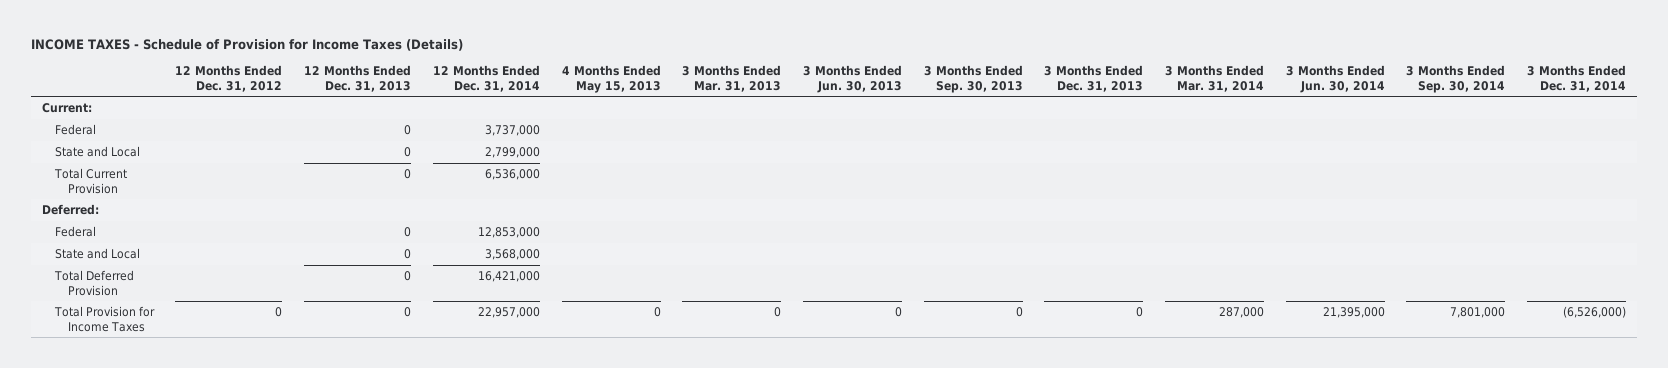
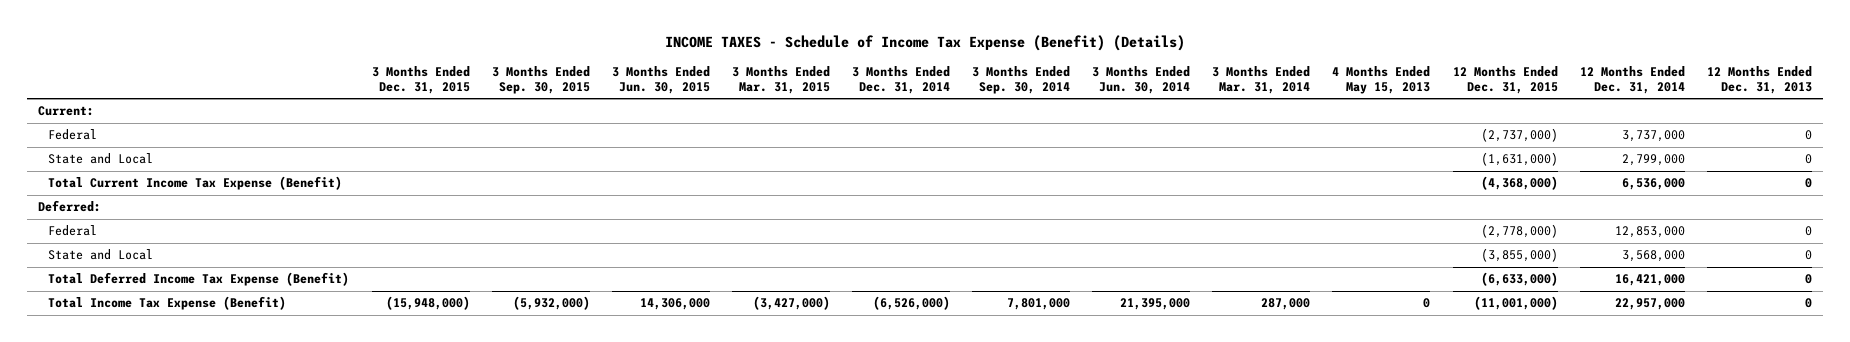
[30,38,463,51] INCOME TAXES - Schedule of Provision for Income Taxes (Details) -> [665,35,1186,52] INCOME TAXES - Schedule of Income Tax Expense (Benefit) (Details)
[175,65,283,92] 12 Months Ended Dec. 31, 2012 -> none
[682,65,782,92] 3 Months Ended Mar. 31, 2013 -> none
[802,65,902,93] 3 Months Ended Jun. 30, 2013 -> none
[923,65,1023,93] 3 Months Ended Sep. 30, 2013 -> none
[1044,65,1144,92] 3 Months Ended Dec. 31, 2013 -> none
none -> [371,66,470,94] 3 Months Ended Dec. 31, 2015
none -> [491,66,590,94] 3 Months Ended Sep. 30, 2015
none -> [611,66,710,94] 3 Months Ended Jun. 30, 2015
none -> [731,66,830,94] 3 Months Ended Mar. 31, 2015
none -> [1452,66,1558,94] 12 Months Ended Dec. 31, 2015
[53,168,127,194] Total Current Provision -> [48,176,343,191] Total Current Income Tax Expense (Benefit)
[53,270,134,296] Total Deferred Provision -> [48,272,350,287] Total Deferred Income Tax Expense (Benefit)
[53,306,155,332] Total Provision for Income Taxes -> [48,296,287,311] Total Income Tax Expense (Benefit)

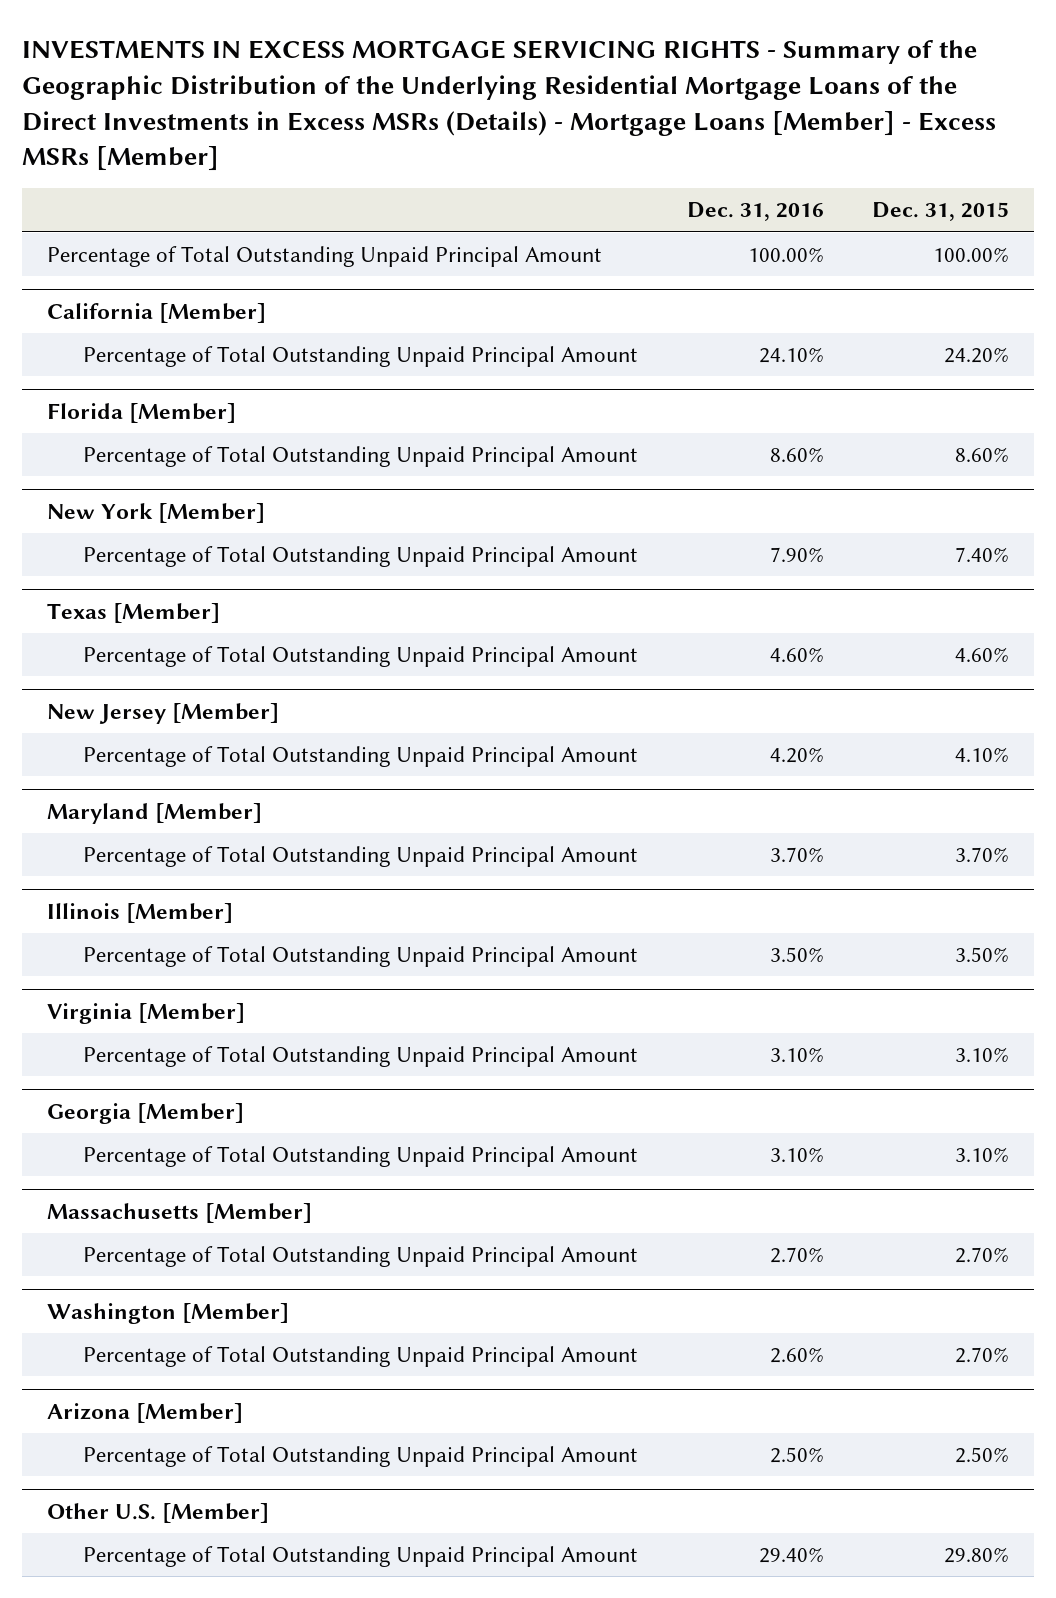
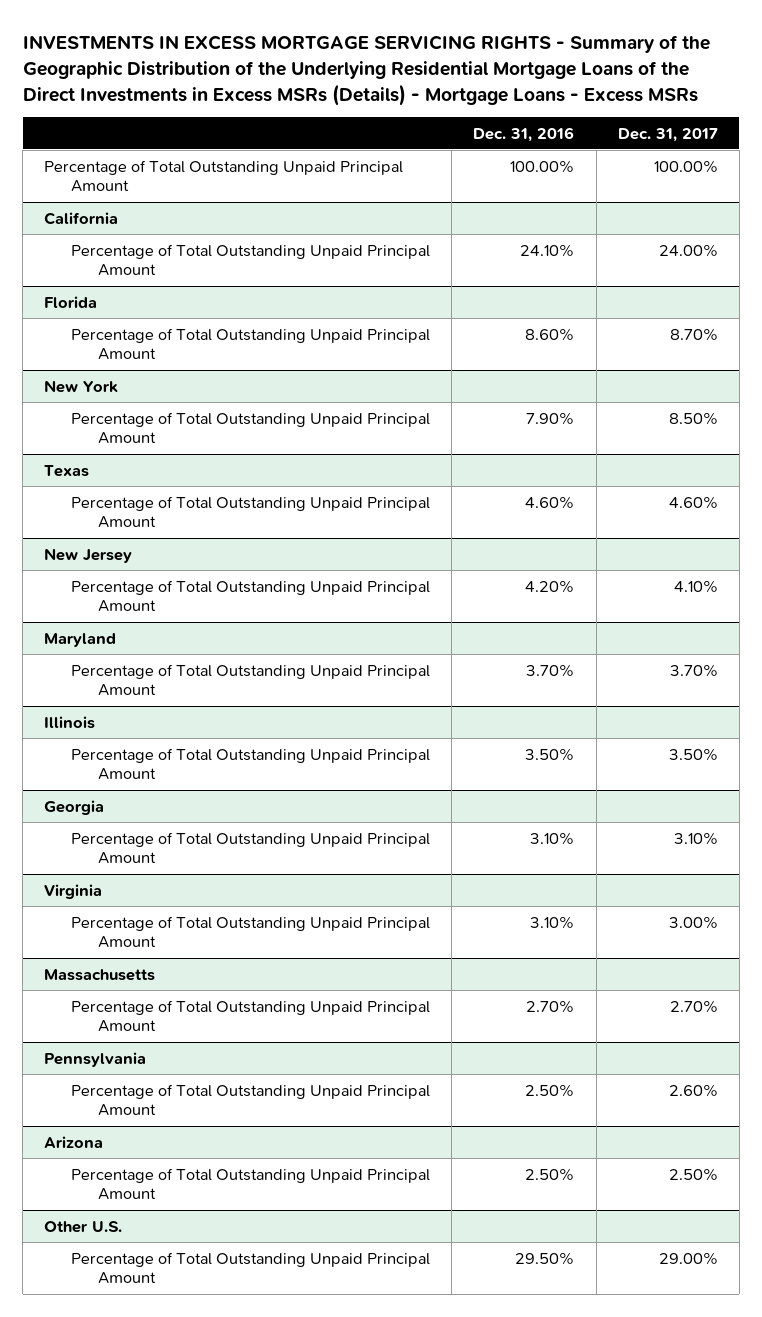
[22,40,997,172] INVESTMENTS IN EXCESS MORTGAGE SERVICING RIGHTS - Summary of the Geographic Distribution of the Underlying Residential Mortgage Loans of the Direct Investments in Excess MSRs (Details) - Mortgage Loans [Member] - Excess MSRs [Member] -> [22,34,710,106] INVESTMENTS IN EXCESS MORTGAGE SERVICING RIGHTS - Summary of the Geographic Distribution of the Underlying Residential Mortgage Loans of the Direct Investments in Excess MSRs (Details) - Mortgage Loans - Excess MSRs
[872,202,1010,222] Dec. 31, 2015 -> none
none -> [617,127,718,142] Dec. 31, 2017
[46,302,266,323] California [Member] -> [44,211,119,225] California
[46,402,236,423] Florida [Member] -> [44,295,98,308] Florida
[46,502,265,523] New York [Member] -> [44,379,119,393] New York
[46,602,220,623] Texas [Member] -> [44,464,90,477] Texas
[46,702,279,724] New Jersey [Member] -> [44,547,133,563] New Jersey
[46,802,262,824] Maryland [Member] -> [44,632,117,647] Maryland
[46,902,233,923] Illinois [Member] -> [44,715,96,729] Illinois
[46,1002,245,1024] Virginia [Member] -> [44,799,105,815] Georgia
[46,1102,244,1124] Georgia [Member] -> [44,883,103,899] Virginia
[46,1202,312,1223] Massachusetts [Member] -> [44,968,156,981] Massachusetts
[83,1346,639,1368] Percentage of Total Outstanding Unpaid Principal Amount -> none
[46,1402,243,1423] Arizona [Member] -> none
[46,1302,289,1324] Washington [Member] -> [44,1051,147,1067] Pennsylvania
[46,1502,269,1523] Other U.S. [Member] -> [44,1135,104,1148] Arizona
[758,1547,824,1564] 29.40% -> [525,1167,575,1181] 2.50%
none -> [44,1220,123,1233] Other U.S.
none -> [71,1251,431,1285] Percentage of Total Outstanding Unpaid Principal Amount

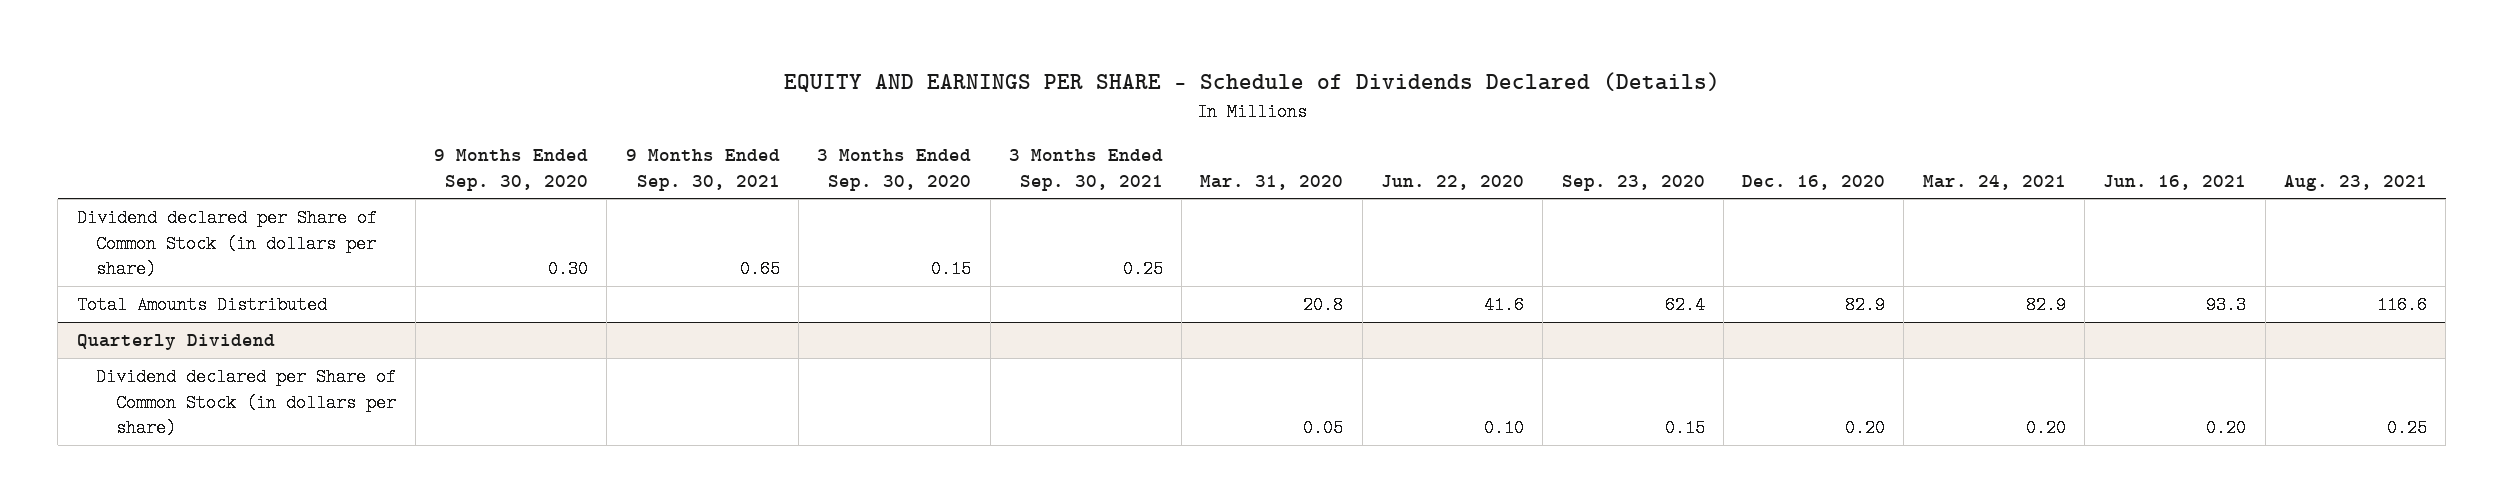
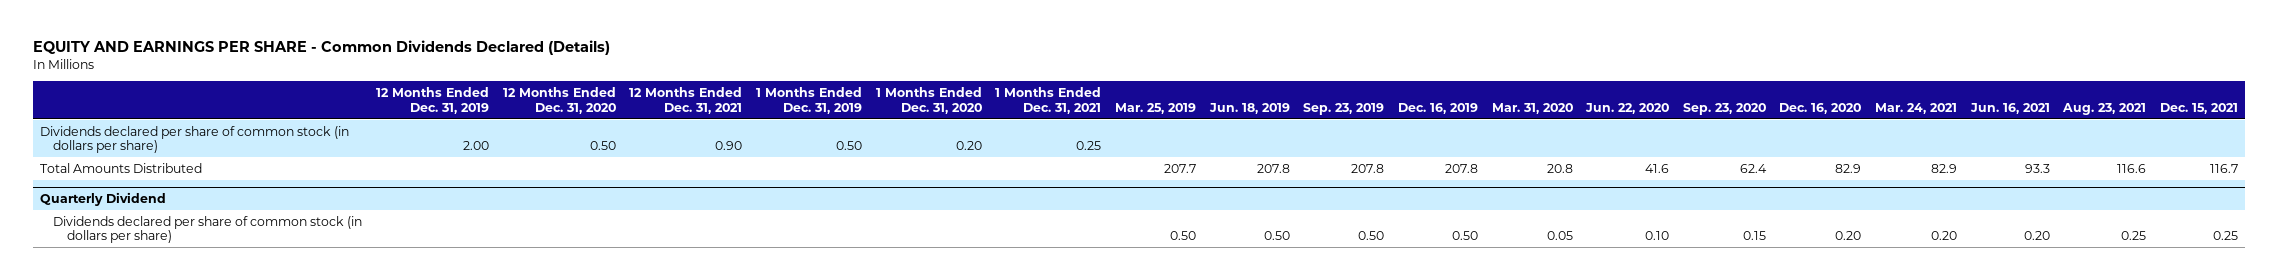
[783,72,1720,93] EQUITY AND EARNINGS PER SHARE - Schedule of Dividends Declared (Details) -> [32,39,610,55] EQUITY AND EARNINGS PER SHARE - Common Dividends Declared (Details)
[434,149,589,191] 9 Months Ended Sep. 30, 2020 -> none
[625,149,780,191] 9 Months Ended Sep. 30, 2021 -> none
[817,149,972,191] 3 Months Ended Sep. 30, 2020 -> none
[1008,149,1163,191] 3 Months Ended Sep. 30, 2021 -> none
none -> [376,86,490,114] 12 Months Ended Dec. 31, 2019
none -> [502,86,616,114] 12 Months Ended Dec. 31, 2020
none -> [629,86,743,114] 12 Months Ended Dec. 31, 2021
none -> [756,86,863,114] 1 Months Ended Dec. 31, 2019
none -> [875,86,982,114] 1 Months Ended Dec. 31, 2020
none -> [995,86,1102,114] 1 Months Ended Dec. 31, 2021
none -> [1114,102,1196,114] Mar. 25, 2019
none -> [1208,102,1290,114] Jun. 18, 2019
none -> [1303,102,1385,115] Sep. 23, 2019
none -> [1397,102,1478,114] Dec. 16, 2019
none -> [2160,102,2239,114] Dec. 15, 2021
[76,209,377,279] Dividend declared per Share of Common Stock (in dollars per share) -> [39,125,349,154] Dividends declared per share of common stock (in dollars per share)
[96,368,397,438] Dividend declared per Share of Common Stock (in dollars per share) -> [53,215,363,244] Dividends declared per share of common stock (in dollars per share)

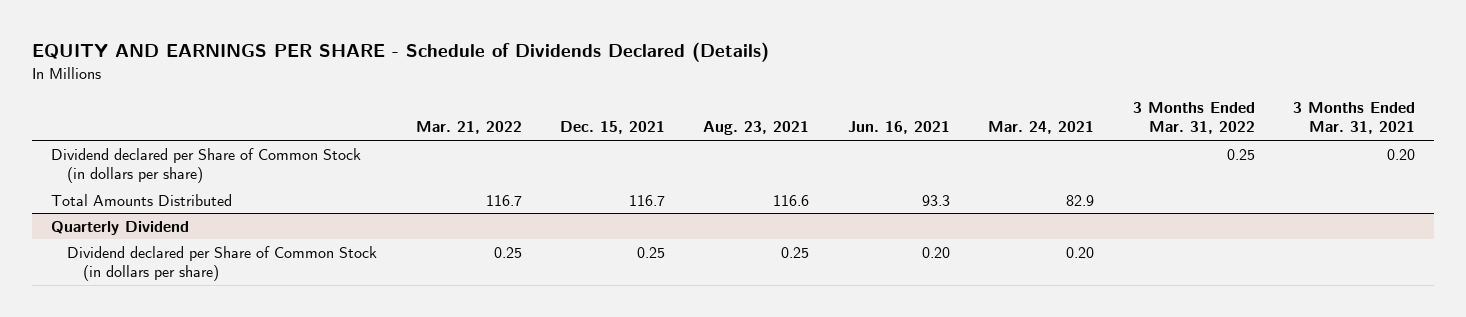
[32,39,610,55] EQUITY AND EARNINGS PER SHARE - Common Dividends Declared (Details) -> [31,41,769,62] EQUITY AND EARNINGS PER SHARE - Schedule of Dividends Declared (Details)
[376,86,490,114] 12 Months Ended Dec. 31, 2019 -> none
[502,86,616,114] 12 Months Ended Dec. 31, 2020 -> none
[629,86,743,114] 12 Months Ended Dec. 31, 2021 -> none
[756,86,863,114] 1 Months Ended Dec. 31, 2019 -> none
[875,86,982,114] 1 Months Ended Dec. 31, 2020 -> none
[995,86,1102,114] 1 Months Ended Dec. 31, 2021 -> none
[1114,102,1196,114] Mar. 25, 2019 -> none
[1208,102,1290,114] Jun. 18, 2019 -> none
[1303,102,1385,115] Sep. 23, 2019 -> none
[1397,102,1478,114] Dec. 16, 2019 -> none
[1491,102,1573,114] Mar. 31, 2020 -> none
[1585,102,1670,114] Jun. 22, 2020 -> none
[1682,102,1766,115] Sep. 23, 2020 -> none
[1779,102,1862,114] Dec. 16, 2020 -> none
none -> [415,121,522,135] Mar. 21, 2022
none -> [1132,102,1255,135] 3 Months Ended Mar. 31, 2022
none -> [1293,102,1416,135] 3 Months Ended Mar. 31, 2021
[39,125,349,154] Dividends declared per share of common stock (in dollars per share) -> [51,147,362,183] Dividend declared per Share of Common Stock (in dollars per share)
[53,215,363,244] Dividends declared per share of common stock (in dollars per share) -> [67,245,378,281] Dividend declared per Share of Common Stock (in dollars per share)

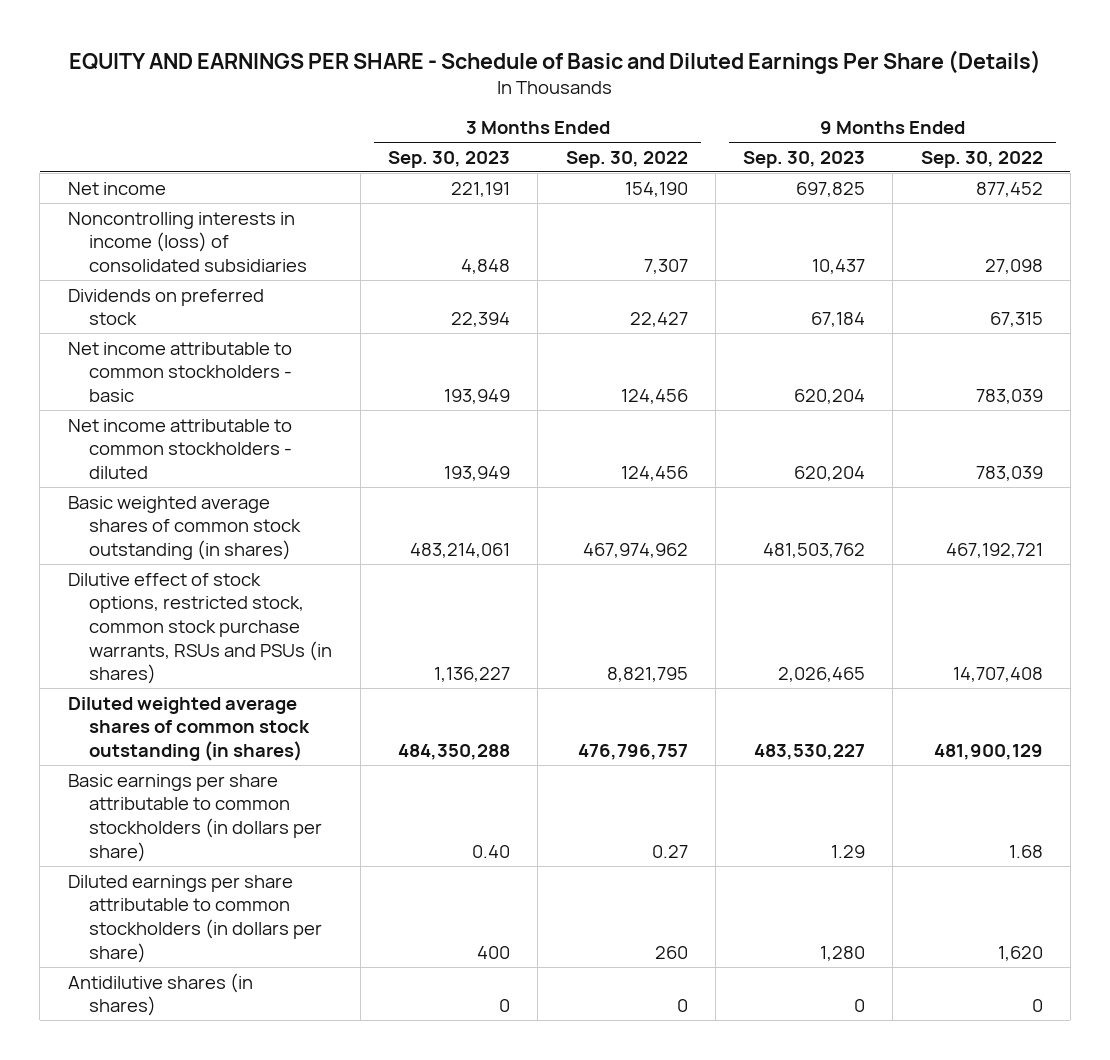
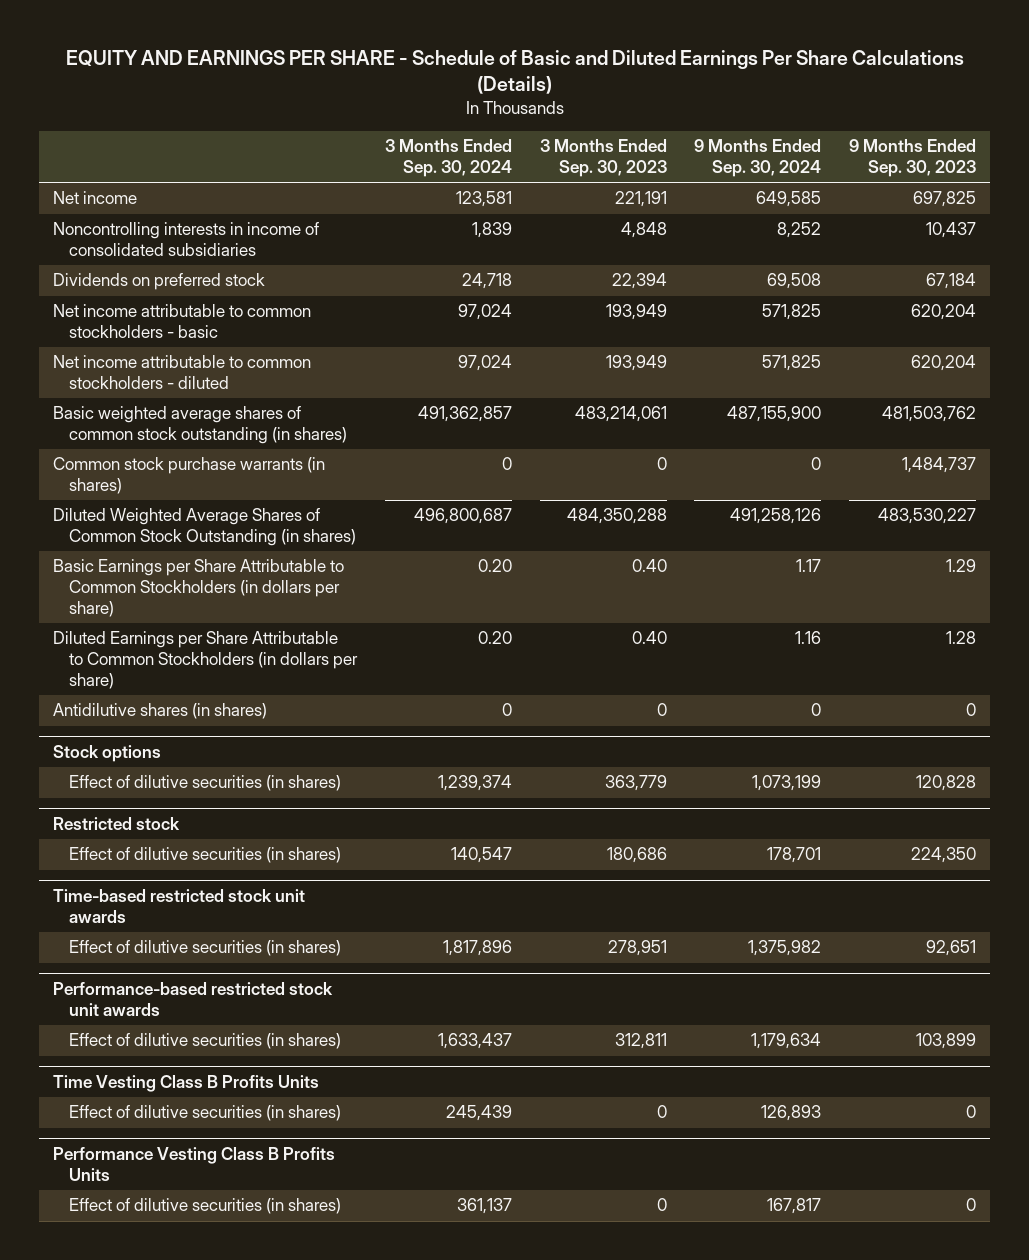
[69,49,1042,74] EQUITY AND EARNINGS PER SHARE - Schedule of Basic and Diluted Earnings Per Share (Details) -> [65,49,964,95] EQUITY AND EARNINGS PER SHARE - Schedule of Basic and Diluted Earnings Per Share Calculations (Details)
[565,150,688,168] Sep. 30, 2022 -> none
[920,150,1043,168] Sep. 30, 2022 -> none
none -> [384,139,512,177] 3 Months Ended Sep. 30, 2024
none -> [694,139,822,177] 9 Months Ended Sep. 30, 2024
[67,211,308,272] Noncontrolling interests in income (loss) of consolidated subsidiaries -> [52,222,319,257] Noncontrolling interests in income of consolidated subsidiaries
[67,572,333,685] Dilutive effect of stock options, restricted stock, common stock purchase warrants, RSUs and PSUs (in shares) -> none
none -> [52,457,325,495] Common stock purchase warrants (in shares)
[67,696,311,761] Diluted weighted average shares of common stock outstanding (in shares) -> [52,508,356,547] Diluted Weighted Average Shares of Common Stock Outstanding (in shares)
[67,773,323,862] Basic earnings per share attributable to common stockholders (in dollars per share) -> [52,559,344,617] Basic Earnings per Share Attributable to Common Stockholders (in dollars per share)
[67,874,323,963] Diluted earnings per share attributable to common stockholders (in dollars per share) -> [52,631,358,689] Diluted Earnings per Share Attributable to Common Stockholders (in dollars per share)
[477,945,511,959] 400 -> [631,631,667,645] 0.40
[820,945,866,961] 1,280 -> [946,631,977,645] 1.28
none -> [52,744,161,762] Stock options
none -> [68,775,341,792] Effect of dilutive securities (in shares)
none -> [52,816,180,830] Restricted stock
none -> [68,847,341,864] Effect of dilutive securities (in shares)
none -> [52,888,305,923] Time-based restricted stock unit awards
none -> [68,940,341,957] Effect of dilutive securities (in shares)
none -> [52,981,333,1016] Performance-based restricted stock unit awards
none -> [68,1033,341,1050] Effect of dilutive securities (in shares)
none -> [52,1074,319,1092] Time Vesting Class B Profits Units
none -> [68,1105,341,1122] Effect of dilutive securities (in shares)
none -> [52,1146,335,1181] Performance Vesting Class B Profits Units
none -> [68,1198,341,1215] Effect of dilutive securities (in shares)

